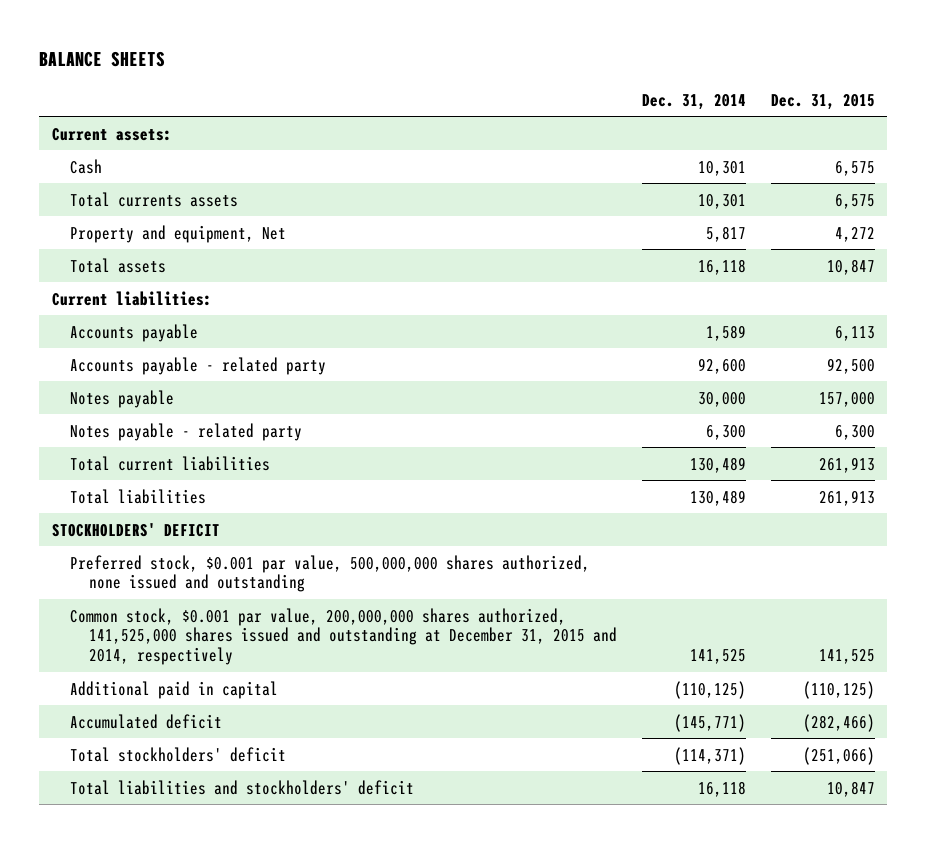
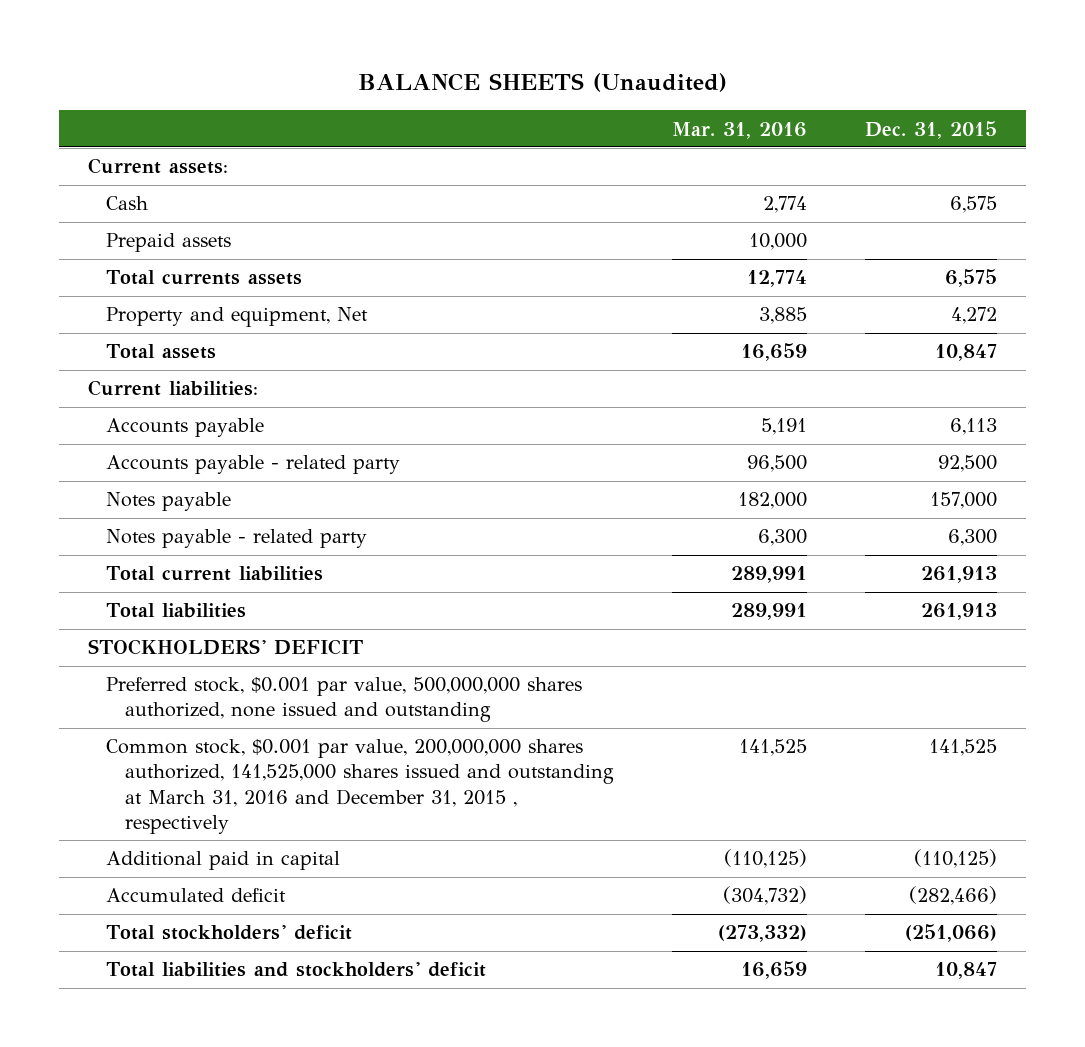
[39,50,166,67] BALANCE SHEETS -> [357,73,727,93] BALANCE SHEETS (Unaudited)
[641,93,746,110] Dec. 31, 2014 -> none
none -> [671,121,807,139] Mar. 31, 2016
none -> [106,233,232,253] Prepaid assets
[70,607,617,666] Common stock, $0.001 par value, 200,000,000 shares authorized, 141,525,000 shares issued and outstanding at December 31, 2015 and 2014, respectively -> [106,739,614,834] Common stock, $0.001 par value, 200,000,000 shares authorized, 141,525,000 shares issued and outstanding at March 31, 2016 and December 31, 2015 , respectively

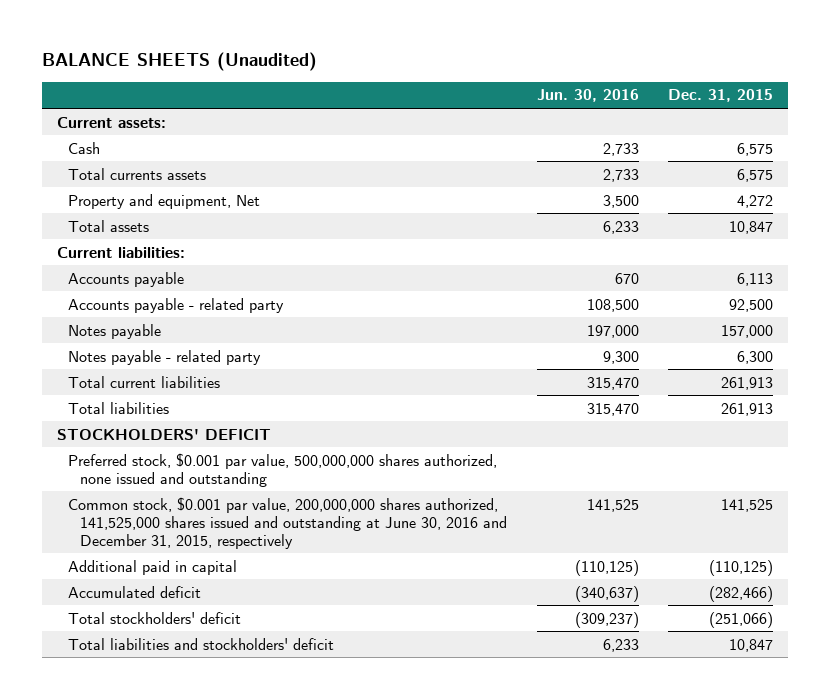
[671,121,807,139] Mar. 31, 2016 -> none
none -> [536,89,639,103] Jun. 30, 2016
[106,233,232,253] Prepaid assets -> none
[106,739,614,834] Common stock, $0.001 par value, 200,000,000 shares authorized, 141,525,000 shares issued and outstanding at March 31, 2016 and December 31, 2015 , respectively -> [68,496,507,549] Common stock, $0.001 par value, 200,000,000 shares authorized, 141,525,000 shares issued and outstanding at June 30, 2016 and December 31, 2015, respectively

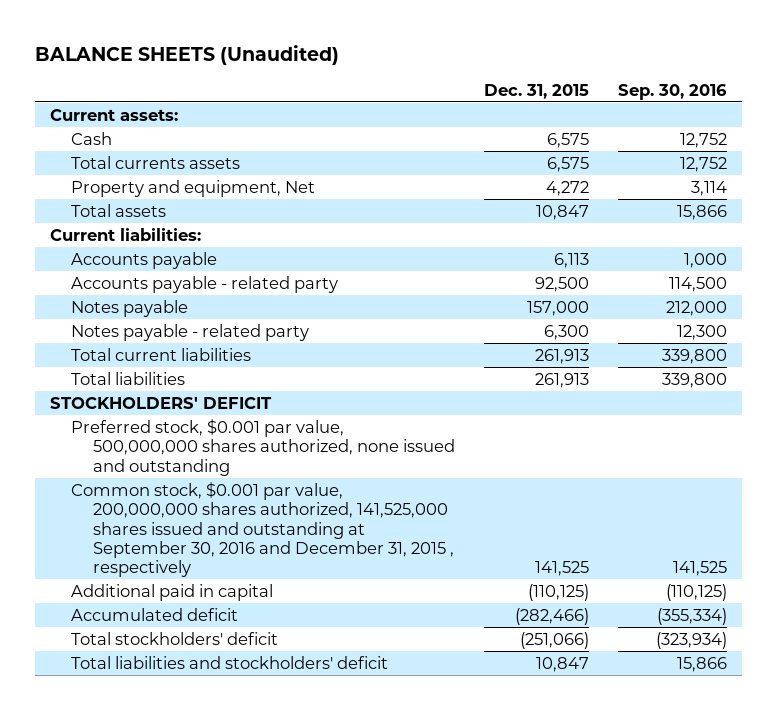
[536,89,639,103] Jun. 30, 2016 -> none
none -> [618,83,728,100] Sep. 30, 2016
[68,496,507,549] Common stock, $0.001 par value, 200,000,000 shares authorized, 141,525,000 shares issued and outstanding at June 30, 2016 and December 31, 2015, respectively -> [71,481,454,578] Common stock, $0.001 par value, 200,000,000 shares authorized, 141,525,000 shares issued and outstanding at September 30, 2016 and December 31, 2015 , respectively

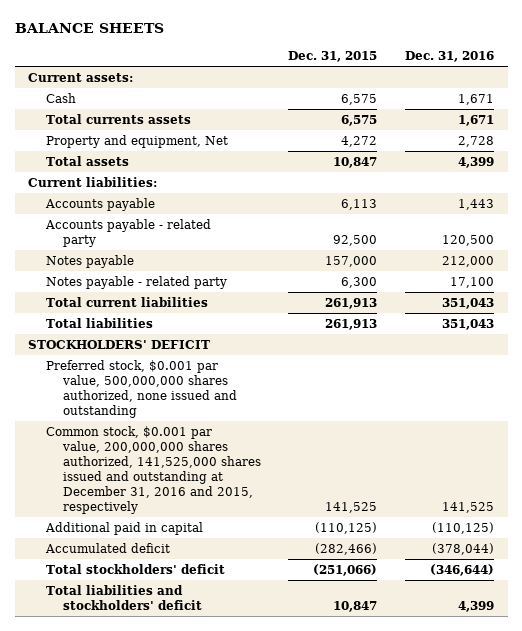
[35,45,340,66] BALANCE SHEETS (Unaudited) -> [14,23,164,34] BALANCE SHEETS
[618,83,728,100] Sep. 30, 2016 -> none
none -> [404,51,494,63] Dec. 31, 2016
[71,481,454,578] Common stock, $0.001 par value, 200,000,000 shares authorized, 141,525,000 shares issued and outstanding at September 30, 2016 and December 31, 2015 , respectively -> [45,425,261,515] Common stock, $0.001 par value, 200,000,000 shares authorized, 141,525,000 shares issued and outstanding at December 31, 2016 and 2015, respectively

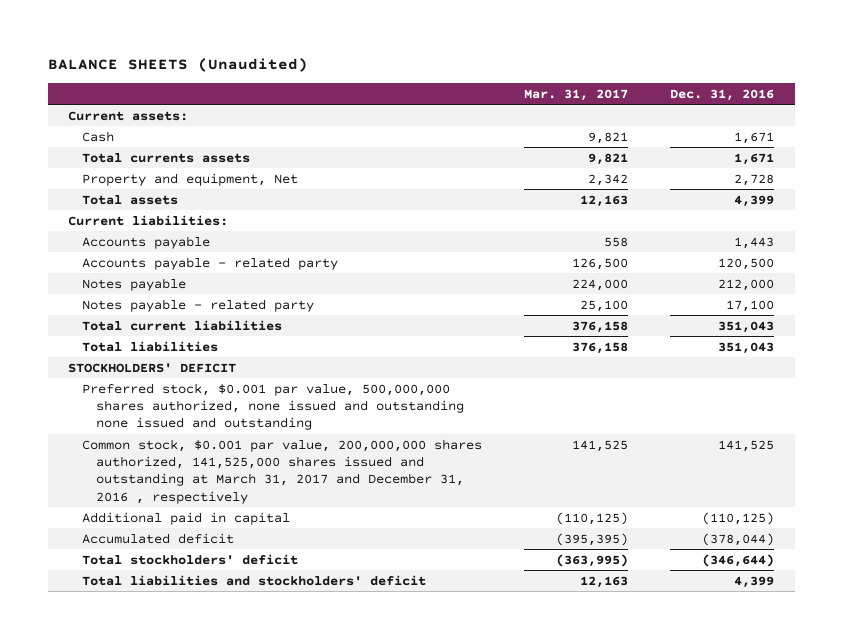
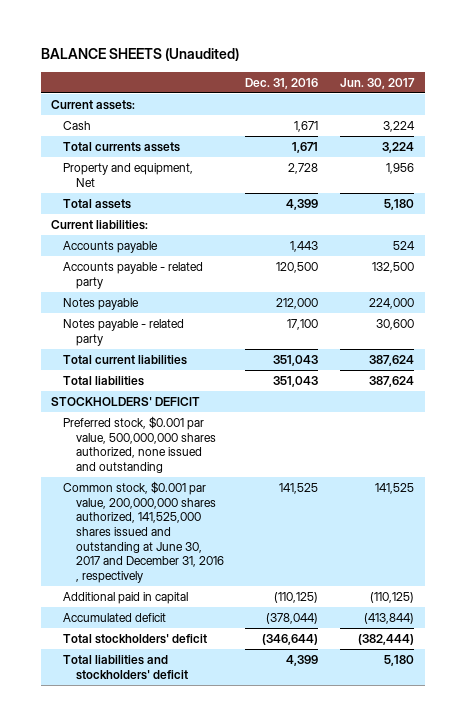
[523,89,628,102] Mar. 31, 2017 -> none
none -> [339,77,415,89] Jun. 30, 2017
[82,382,464,431] Preferred stock, $0.001 par value, 500,000,000 shares authorized, none issued and outstanding none issued and outstanding -> [63,415,216,473] Preferred stock, $0.001 par value, 500,000,000 shares authorized, none issued and outstanding
[82,438,483,504] Common stock, $0.001 par value, 200,000,000 shares authorized, 141,525,000 shares issued and outstanding at March 31, 2017 and December 31, 2016 , respectively -> [63,480,224,583] Common stock, $0.001 par value, 200,000,000 shares authorized, 141,525,000 shares issued and outstanding at June 30, 2017 and December 31, 2016 , respectively

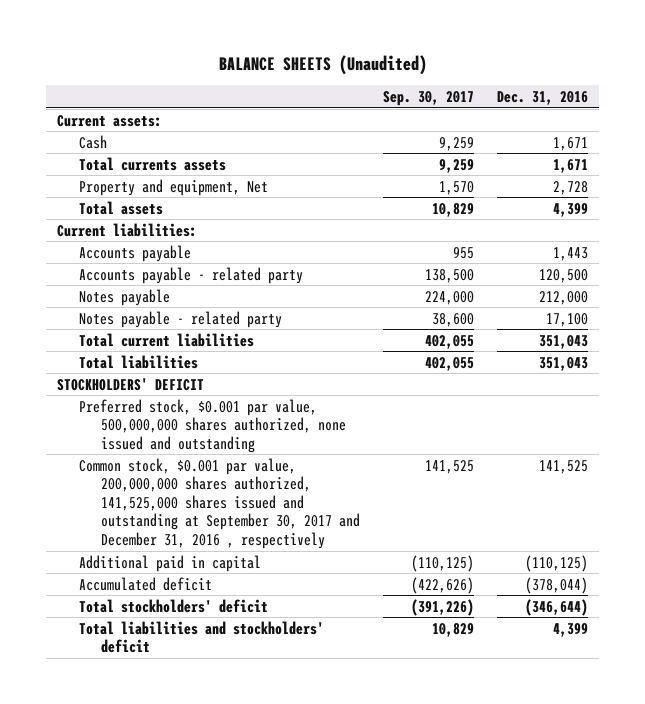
[339,77,415,89] Jun. 30, 2017 -> none
none -> [383,91,475,107] Sep. 30, 2017
[63,480,224,583] Common stock, $0.001 par value, 200,000,000 shares authorized, 141,525,000 shares issued and outstanding at June 30, 2017 and December 31, 2016 , respectively -> [79,457,361,549] Common stock, $0.001 par value, 200,000,000 shares authorized, 141,525,000 shares issued and outstanding at September 30, 2017 and December 31, 2016 , respectively

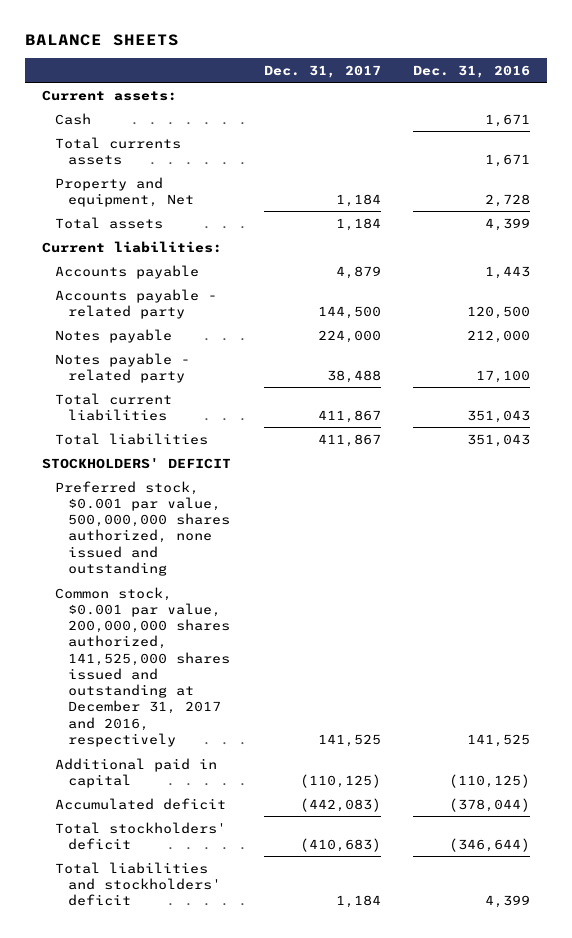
[218,54,427,75] BALANCE SHEETS (Unaudited) -> [25,34,180,47] BALANCE SHEETS
[383,91,475,107] Sep. 30, 2017 -> none
none -> [263,64,381,78] Dec. 31, 2017
[79,457,361,549] Common stock, $0.001 par value, 200,000,000 shares authorized, 141,525,000 shares issued and outstanding at September 30, 2017 and December 31, 2016 , respectively -> [54,586,231,748] Common stock, $0.001 par value, 200,000,000 shares authorized, 141,525,000 shares issued and outstanding at December 31, 2017 and 2016, respectively

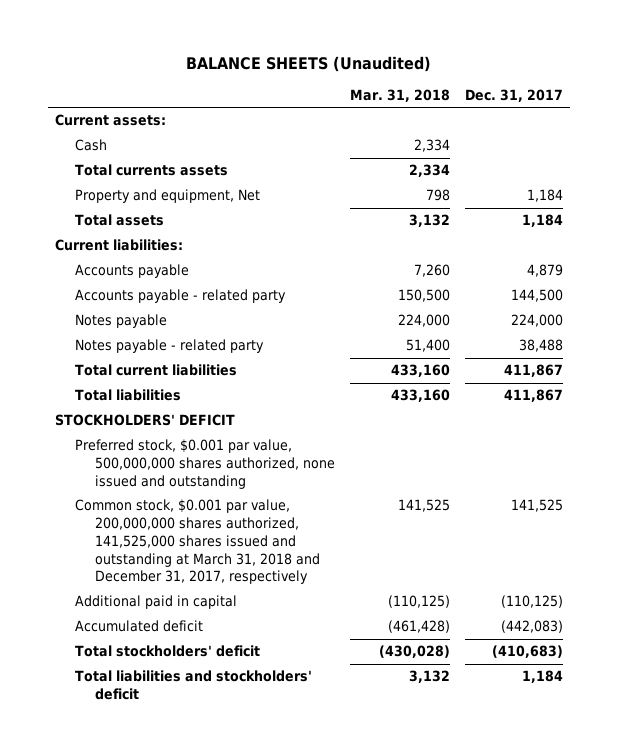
[25,34,180,47] BALANCE SHEETS -> [185,56,431,73] BALANCE SHEETS (Unaudited)
[413,64,531,78] Dec. 31, 2016 -> none
none -> [349,89,450,103] Mar. 31, 2018
[54,586,231,748] Common stock, $0.001 par value, 200,000,000 shares authorized, 141,525,000 shares issued and outstanding at December 31, 2017 and 2016, respectively -> [75,499,320,585] Common stock, $0.001 par value, 200,000,000 shares authorized, 141,525,000 shares issued and outstanding at March 31, 2018 and December 31, 2017, respectively

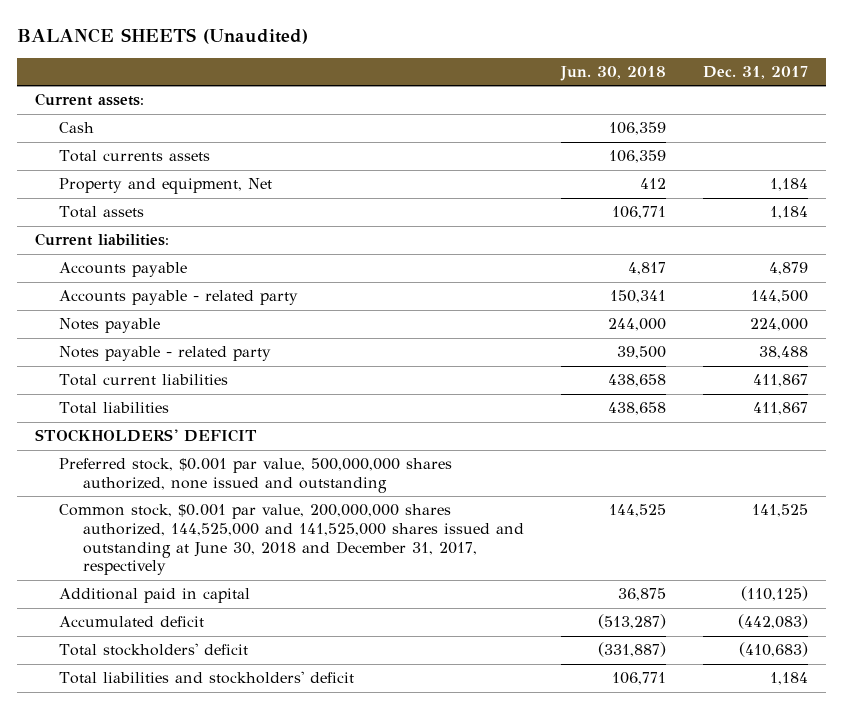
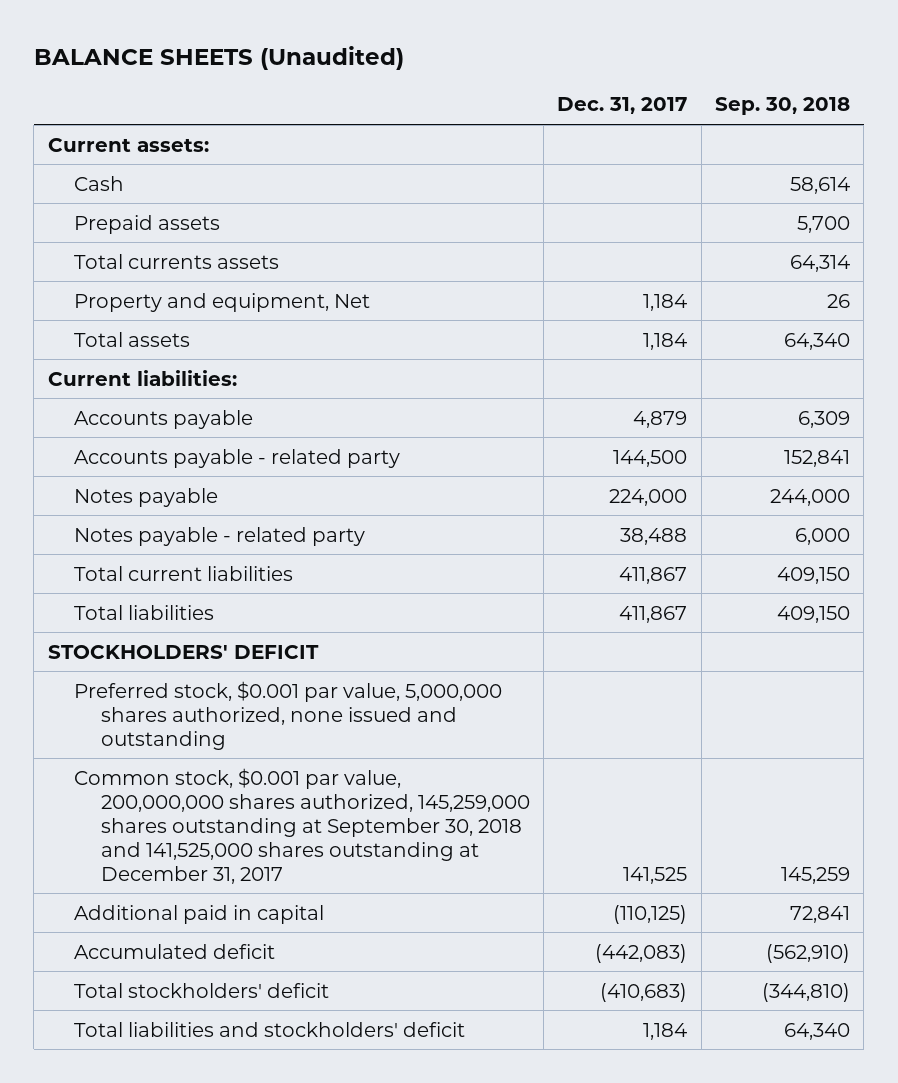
[559,66,666,82] Jun. 30, 2018 -> none
none -> [714,97,850,116] Sep. 30, 2018
none -> [74,214,221,234] Prepaid assets
[59,458,453,494] Preferred stock, $0.001 par value, 500,000,000 shares authorized, none issued and outstanding -> [74,680,503,750] Preferred stock, $0.001 par value, 5,000,000 shares authorized, none issued and outstanding
[59,504,525,576] Common stock, $0.001 par value, 200,000,000 shares authorized, 144,525,000 and 141,525,000 shares issued and outstanding at June 30, 2018 and December 31, 2017, respectively -> [74,767,530,884] Common stock, $0.001 par value, 200,000,000 shares authorized, 145,259,000 shares outstanding at September 30, 2018 and 141,525,000 shares outstanding at December 31, 2017

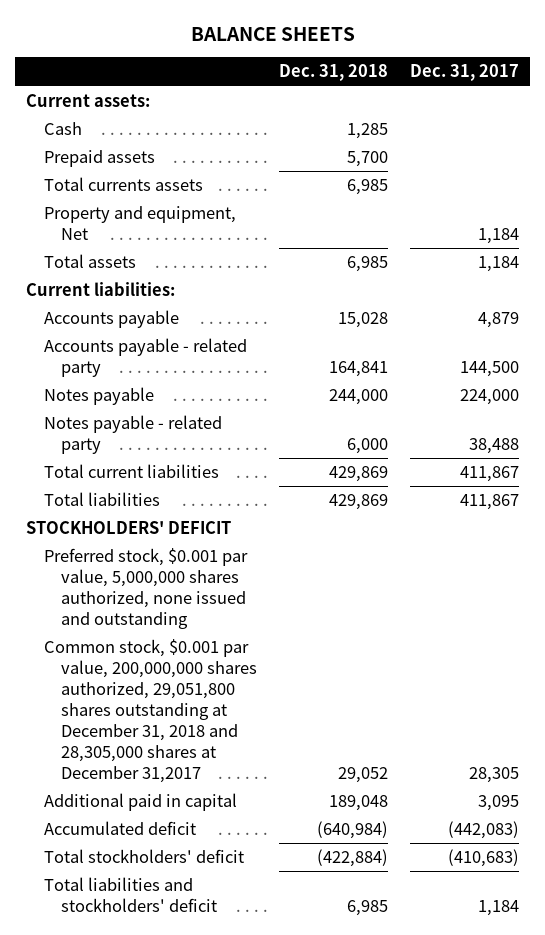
[33,45,404,70] BALANCE SHEETS (Unaudited) -> [190,26,355,41] BALANCE SHEETS
[714,97,850,116] Sep. 30, 2018 -> none
none -> [278,64,388,82] Dec. 31, 2018
[74,767,530,884] Common stock, $0.001 par value, 200,000,000 shares authorized, 145,259,000 shares outstanding at September 30, 2018 and 141,525,000 shares outstanding at December 31, 2017 -> [43,639,257,783] Common stock, $0.001 par value, 200,000,000 shares authorized, 29,051,800 shares outstanding at December 31, 2018 and 28,305,000 shares at December 31,2017
[623,866,688,884] 141,525 -> [468,766,519,783] 28,305
[613,904,688,924] (110,125) -> [477,795,519,812] 3,095

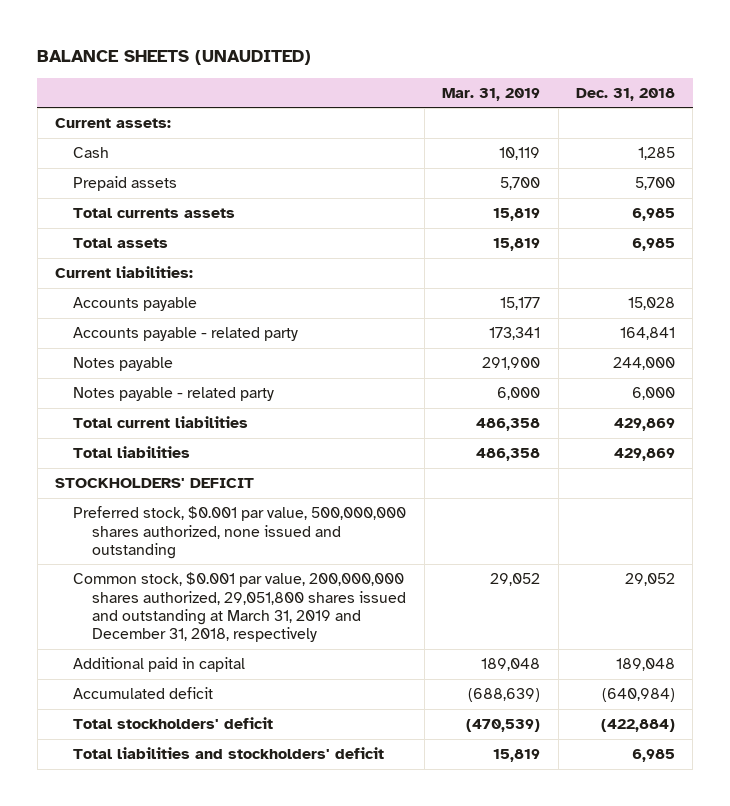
[190,26,355,41] BALANCE SHEETS -> [37,49,312,65] BALANCE SHEETS (UNAUDITED)
[409,64,519,82] Dec. 31, 2017 -> none
none -> [442,87,541,101] Mar. 31, 2019
[43,206,236,241] Property and equipment, Net -> none
[43,548,248,629] Preferred stock, $0.001 par value, 5,000,000 shares authorized, none issued and outstanding -> [73,506,407,559] Preferred stock, $0.001 par value, 500,000,000 shares authorized, none issued and outstanding
[43,639,257,783] Common stock, $0.001 par value, 200,000,000 shares authorized, 29,051,800 shares outstanding at December 31, 2018 and 28,305,000 shares at December 31,2017 -> [73,572,406,642] Common stock, $0.001 par value, 200,000,000 shares authorized, 29,051,800 shares issued and outstanding at March 31, 2019 and December 31, 2018, respectively

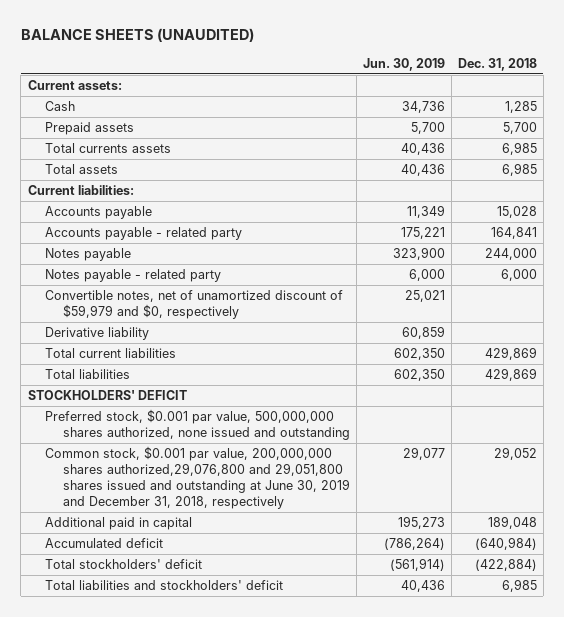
[442,87,541,101] Mar. 31, 2019 -> none
none -> [362,57,445,71] Jun. 30, 2019
none -> [45,289,344,320] Convertible notes, net of unamortized discount of $59,979 and $0, respectively
none -> [45,326,150,340] Derivative liability
[73,572,406,642] Common stock, $0.001 par value, 200,000,000 shares authorized, 29,051,800 shares issued and outstanding at March 31, 2019 and December 31, 2018, respectively -> [45,445,350,510] Common stock, $0.001 par value, 200,000,000 shares authorized,29,076,800 and 29,051,800 shares issued and outstanding at June 30, 2019 and December 31, 2018, respectively

